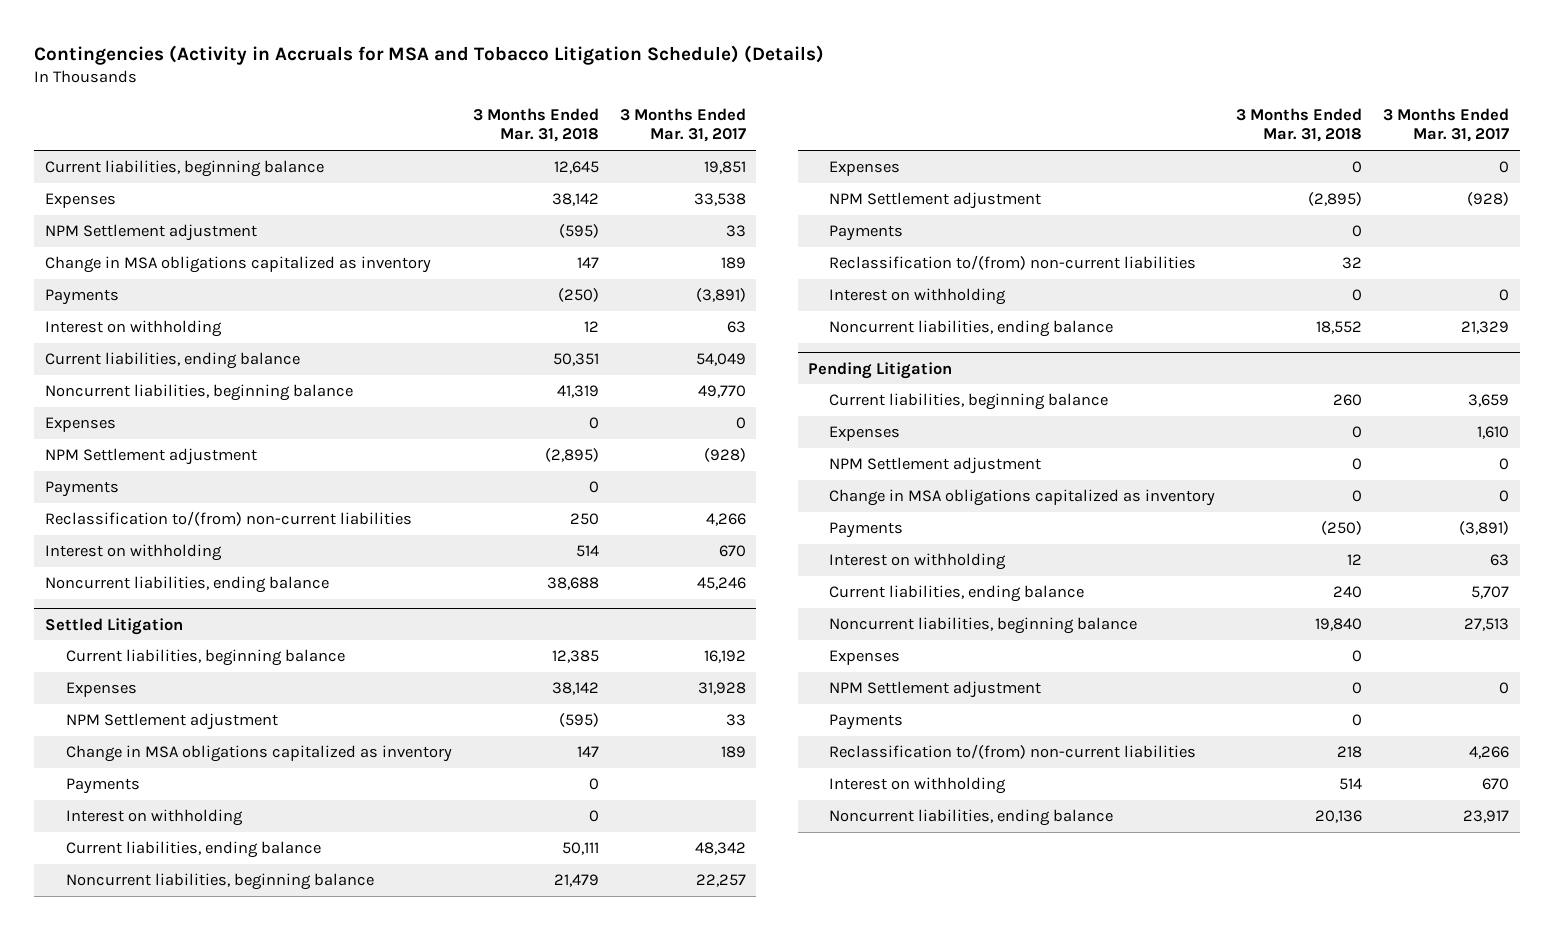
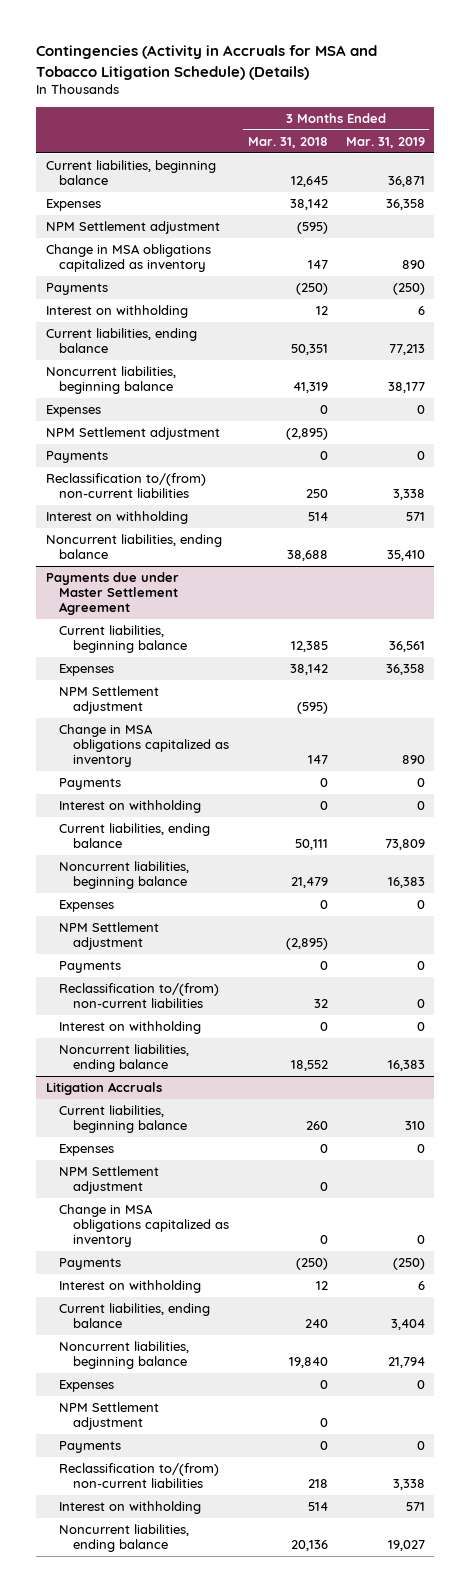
[619,107,746,143] 3 Months Ended Mar. 31, 2017 -> none
none -> [345,136,425,148] Mar. 31, 2019
[44,617,183,635] Settled Litigation -> [45,572,179,616] Payments due under Master Settlement Agreement
[808,361,953,379] Pending Litigation -> [45,1082,162,1096] Litigation Accruals

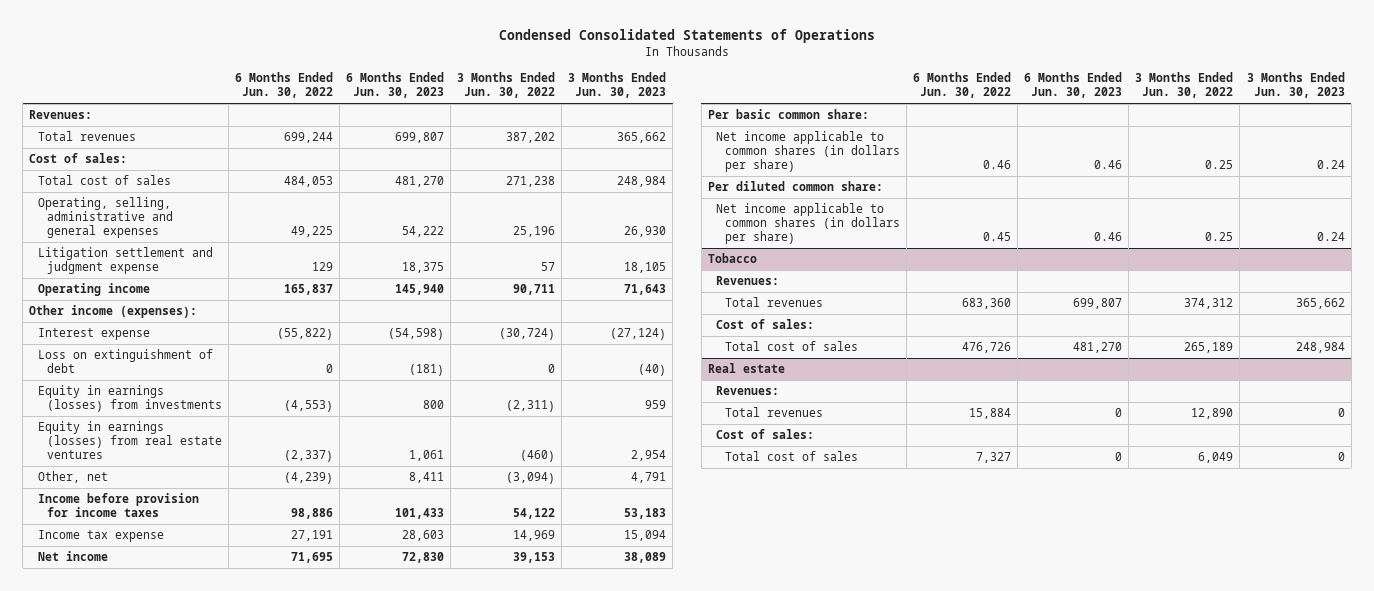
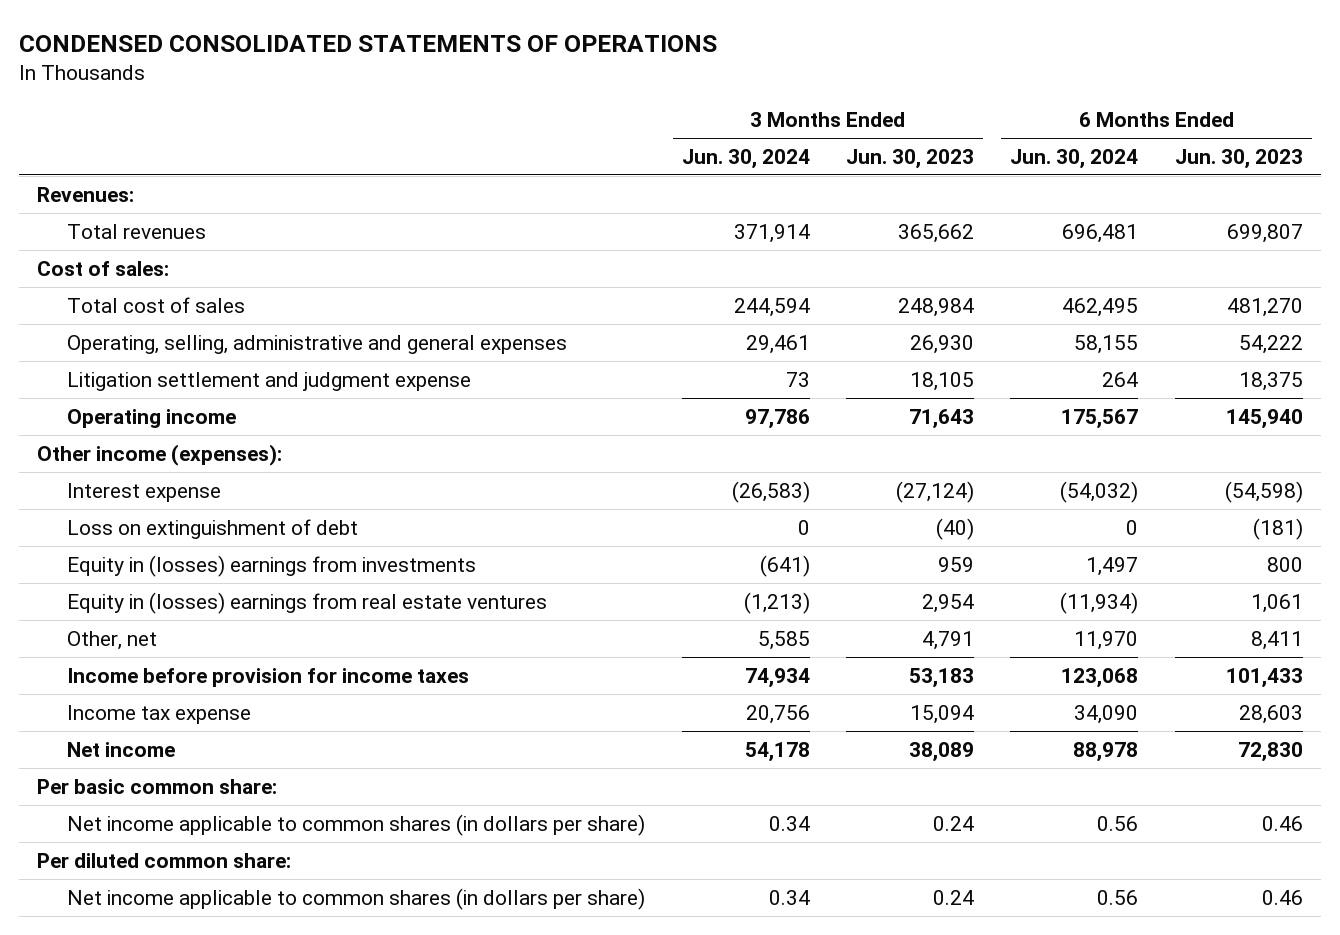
[498,29,875,44] Condensed Consolidated Statements of Operations -> [19,34,718,52] CONDENSED CONSOLIDATED STATEMENTS OF OPERATIONS
[234,72,333,99] 6 Months Ended Jun. 30, 2022 -> none
[456,72,555,99] 3 Months Ended Jun. 30, 2022 -> none
none -> [681,148,810,169] Jun. 30, 2024
none -> [1010,148,1139,169] Jun. 30, 2024
[37,385,222,412] Equity in earnings (losses) from investments -> [67,554,477,577] Equity in (losses) earnings from investments
[37,421,222,459] Equity in earnings (losses) from real estate ventures -> [67,591,548,614] Equity in (losses) earnings from real estate ventures
[707,253,757,264] Tobacco -> none
[716,276,780,286] Revenues: -> none
[725,297,824,308] Total revenues -> none
[716,319,815,330] Cost of sales: -> none
[725,341,859,352] Total cost of sales -> none
[707,363,785,374] Real estate -> none
[716,386,780,396] Revenues: -> none
[725,407,824,418] Total revenues -> none
[716,429,815,440] Cost of sales: -> none
[725,451,859,462] Total cost of sales -> none

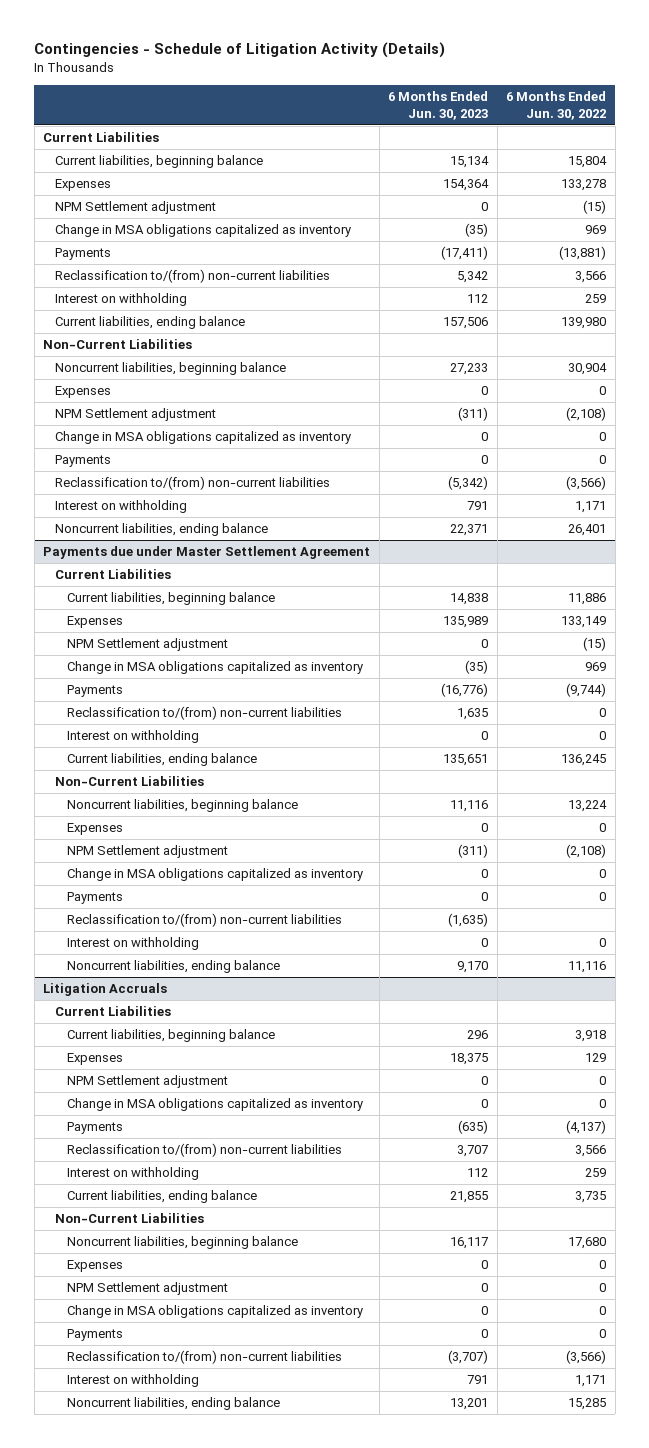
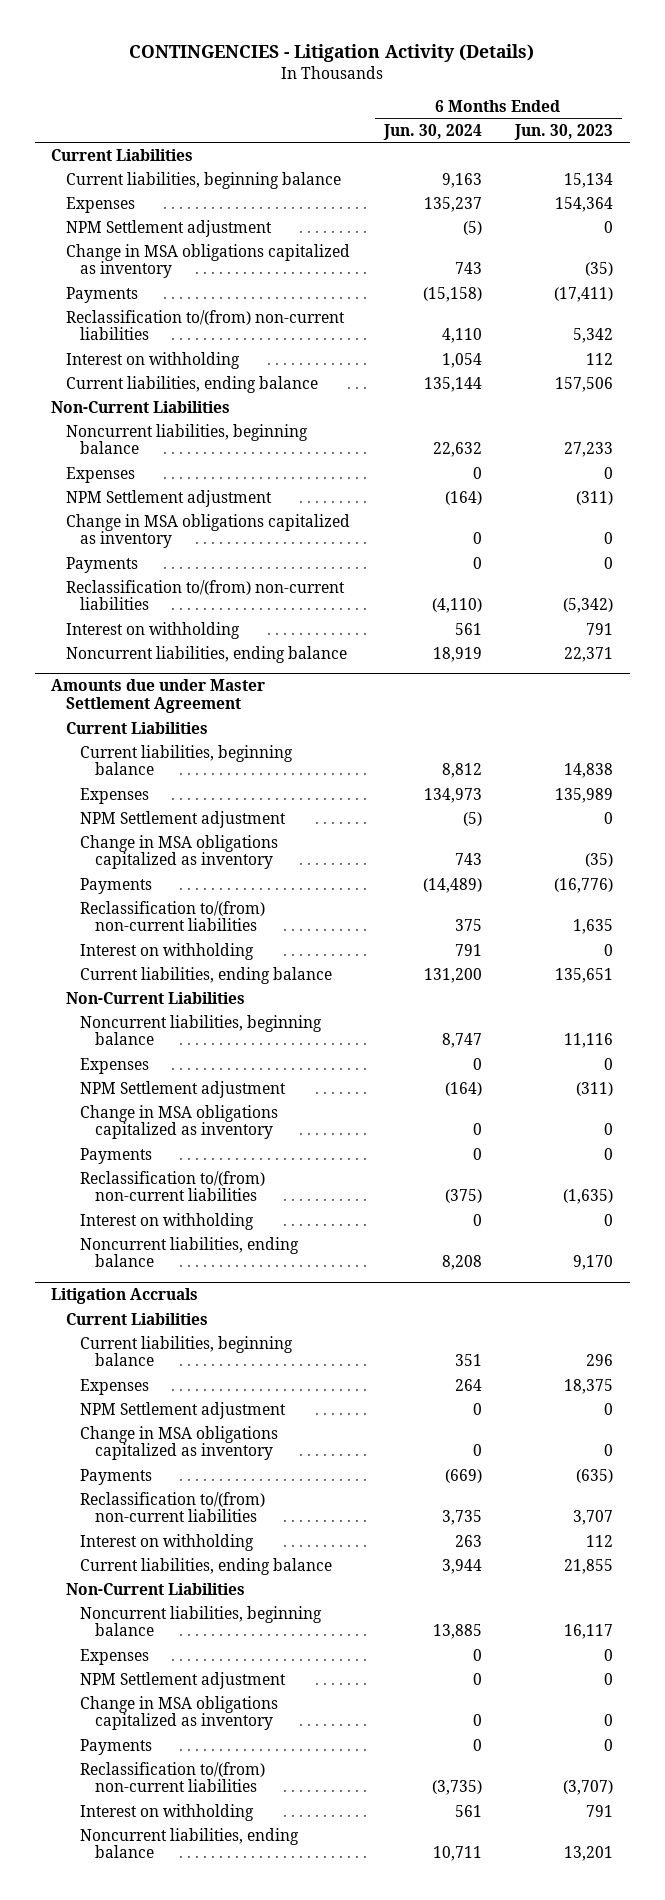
[34,42,446,59] Contingencies - Schedule of Litigation Activity (Details) -> [129,44,535,63] CONTINGENCIES - Litigation Activity (Details)
[506,91,607,120] 6 Months Ended Jun. 30, 2022 -> none
none -> [382,123,482,140] Jun. 30, 2024
[43,546,371,560] Payments due under Master Settlement Agreement -> [51,679,266,714] Amounts due under Master Settlement Agreement

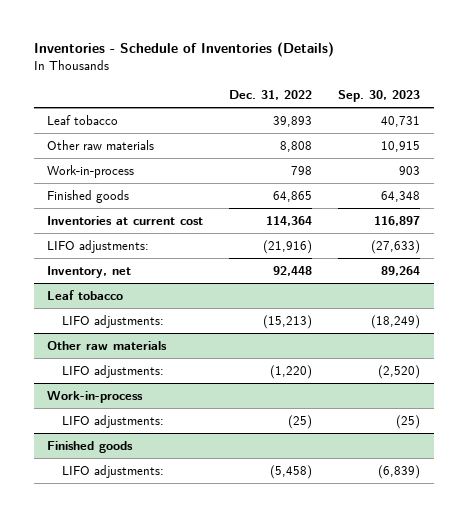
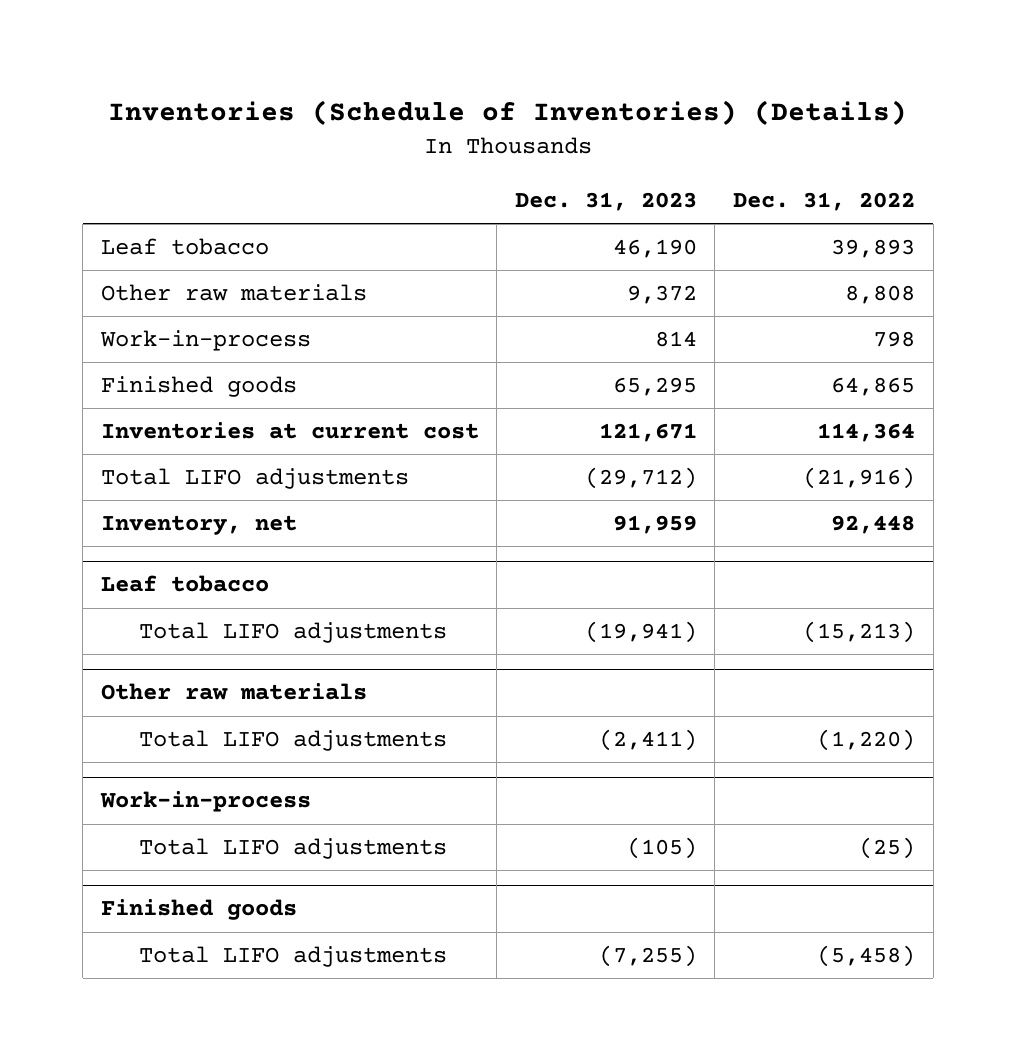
[34,42,335,58] Inventories - Schedule of Inventories (Details) -> [107,100,907,126] Inventories (Schedule of Inventories) (Details)
[338,90,421,103] Sep. 30, 2023 -> none
none -> [514,192,697,212] Dec. 31, 2023
[47,239,150,253] LIFO adjustments: -> [100,468,409,490] Total LIFO adjustments
[62,314,165,328] LIFO adjustments: -> [139,622,448,644] Total LIFO adjustments
[62,364,165,378] LIFO adjustments: -> [139,730,448,752] Total LIFO adjustments
[62,414,165,428] LIFO adjustments: -> [139,838,448,860] Total LIFO adjustments
[62,464,165,478] LIFO adjustments: -> [139,946,448,968] Total LIFO adjustments

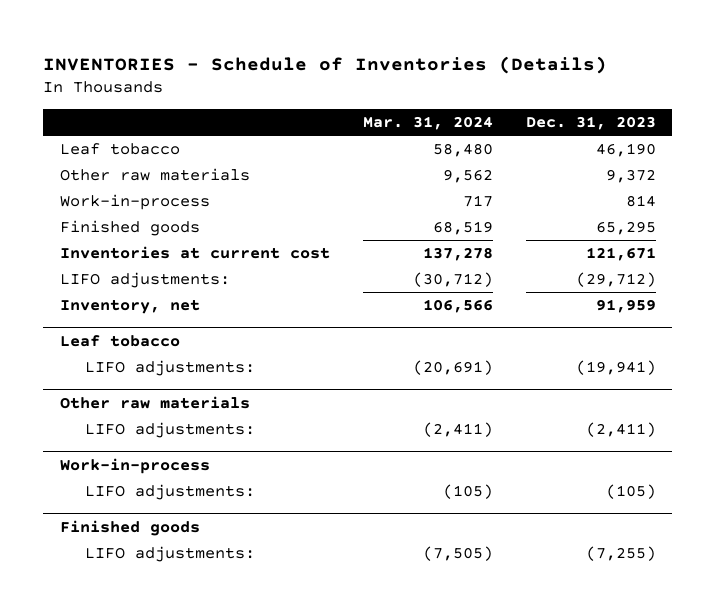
[107,100,907,126] Inventories (Schedule of Inventories) (Details) -> [43,55,608,74] INVENTORIES - Schedule of Inventories (Details)
[732,192,915,212] Dec. 31, 2022 -> none
none -> [362,116,493,131] Mar. 31, 2024
[100,468,409,490] Total LIFO adjustments -> [59,271,230,288] LIFO adjustments:
[139,622,448,644] Total LIFO adjustments -> [84,359,255,376] LIFO adjustments:
[139,730,448,752] Total LIFO adjustments -> [84,421,255,438] LIFO adjustments:
[139,838,448,860] Total LIFO adjustments -> [84,483,255,500] LIFO adjustments:
[139,946,448,968] Total LIFO adjustments -> [84,545,255,562] LIFO adjustments:

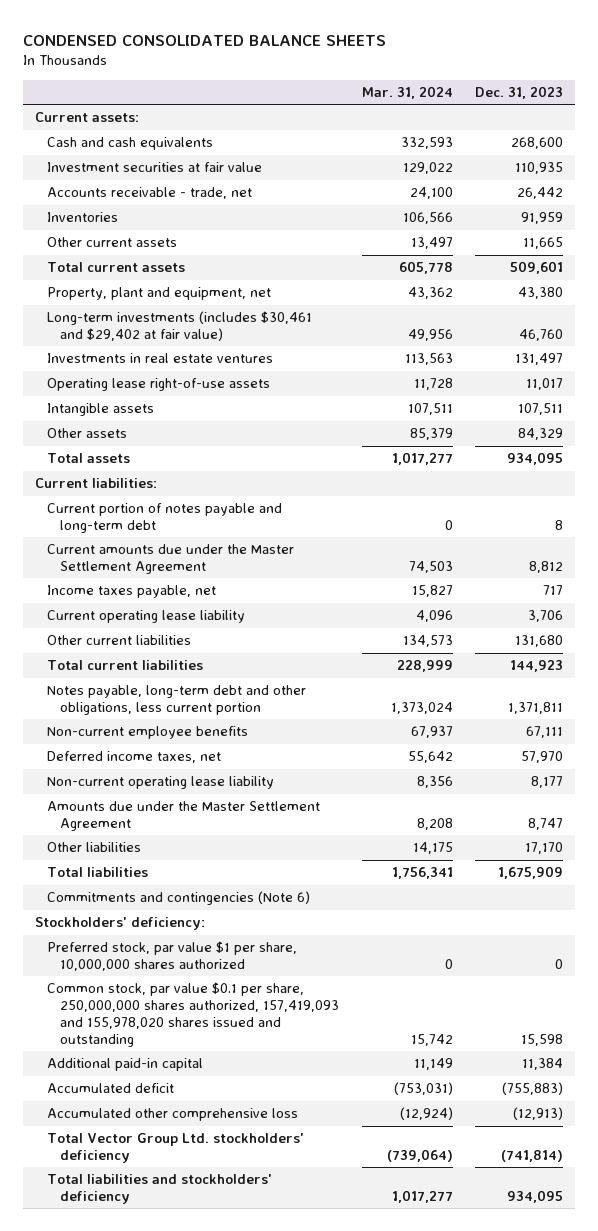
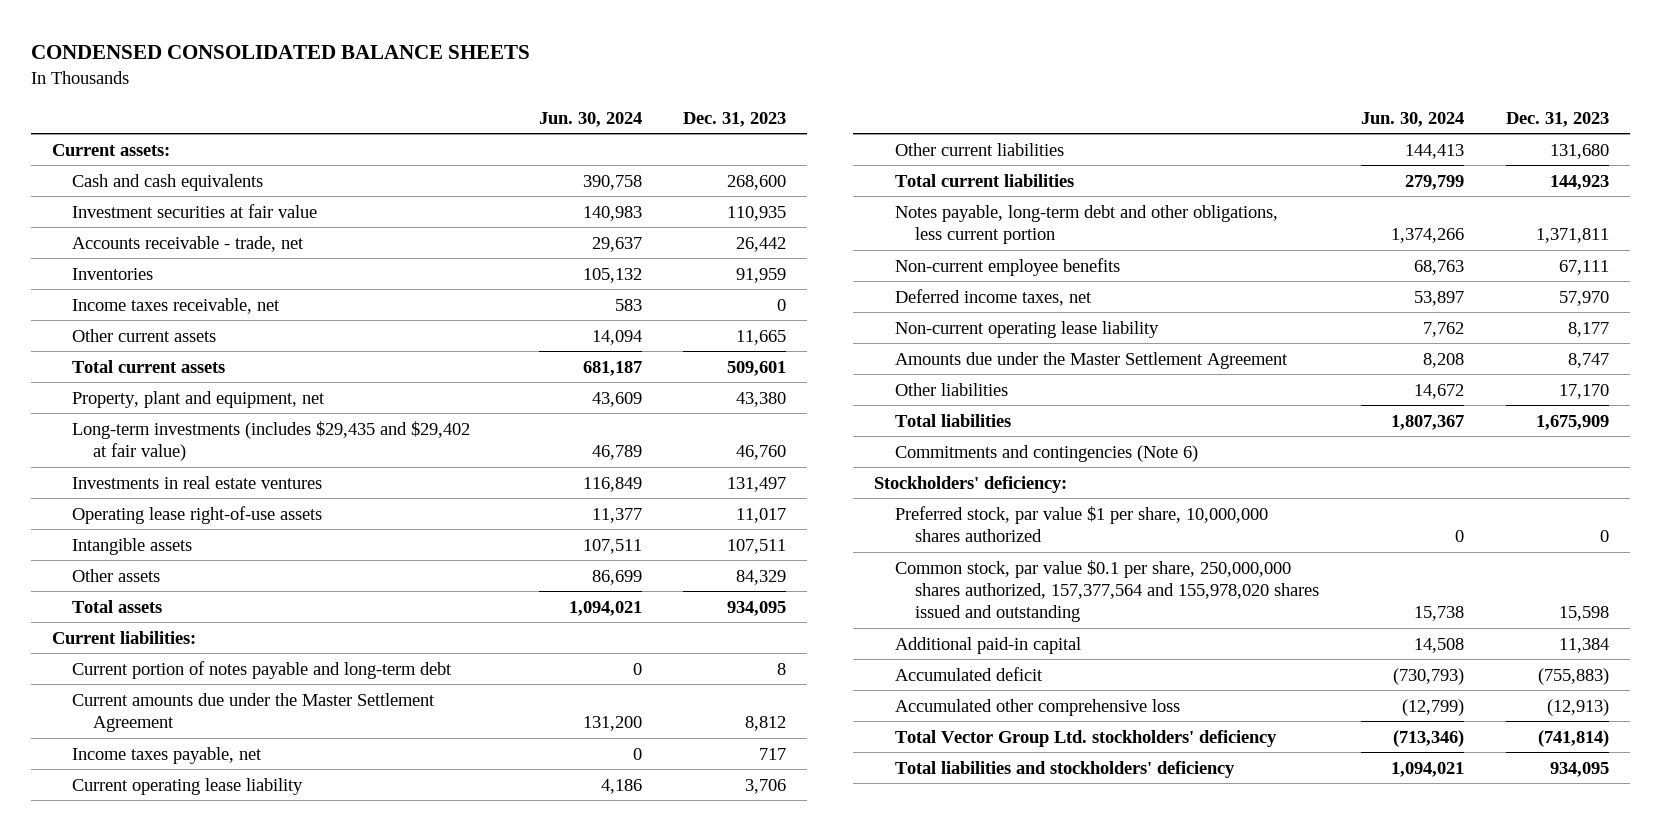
[361,85,453,99] Mar. 31, 2024 -> none
none -> [538,111,642,127] Jun. 30, 2024
none -> [72,297,281,314] Income taxes receivable, net
[47,311,313,342] Long-term investments (includes $30,461 and $29,402 at fair value) -> [72,420,471,461] Long-term investments (includes $29,435 and $29,402 at fair value)
[47,982,340,1047] Common stock, par value $0.1 per share, 250,000,000 shares authorized, 157,419,093 and 155,978,020 shares issued and outstanding -> [894,559,1320,623] Common stock, par value $0.1 per share, 250,000,000 shares authorized, 157,377,564 and 155,978,020 shares issued and outstanding

